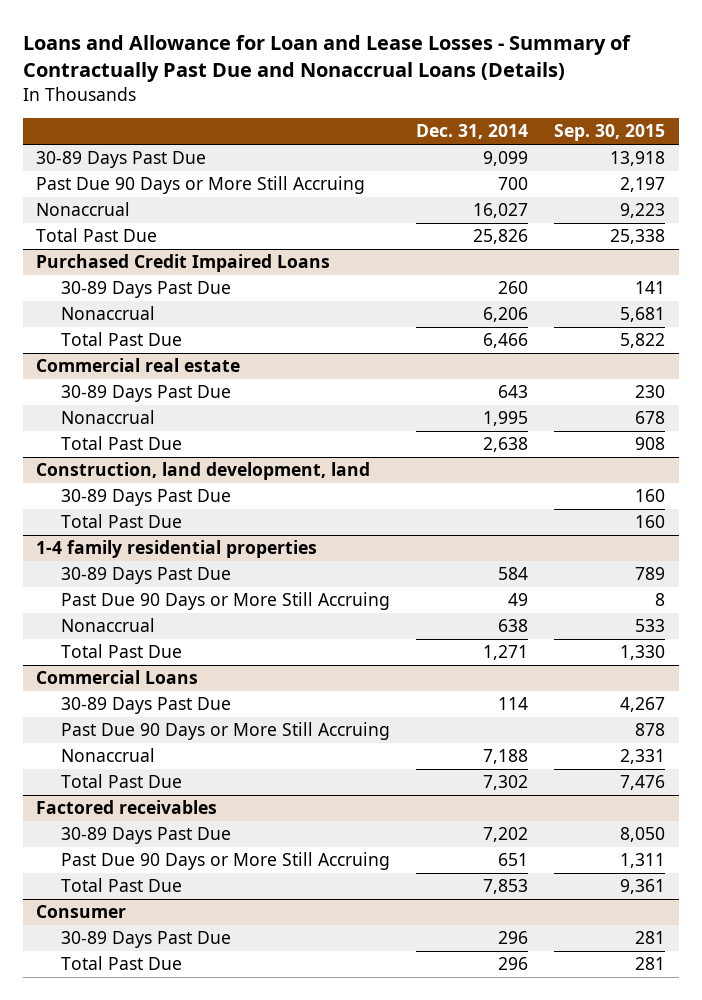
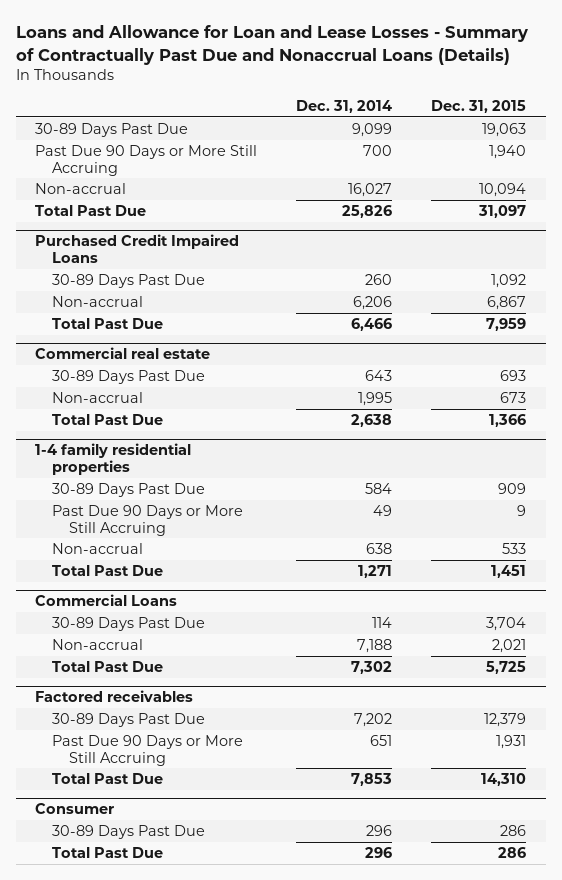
[554,124,666,142] Sep. 30, 2015 -> none
none -> [431,99,527,113] Dec. 31, 2015
[36,202,131,217] Nonaccrual -> [35,182,127,194] Non-accrual
[61,306,156,321] Nonaccrual -> [52,295,144,307] Non-accrual
[61,410,156,425] Nonaccrual -> [52,391,144,403] Non-accrual
[36,462,371,481] Construction, land development, land -> none
[61,489,232,507] 30-89 Days Past Due -> none
[61,514,183,529] Total Past Due -> none
[61,618,156,633] Nonaccrual -> [52,542,144,554] Non-accrual
[61,722,391,741] Past Due 90 Days or More Still Accruing -> none
[61,748,156,763] Nonaccrual -> [52,638,144,650] Non-accrual

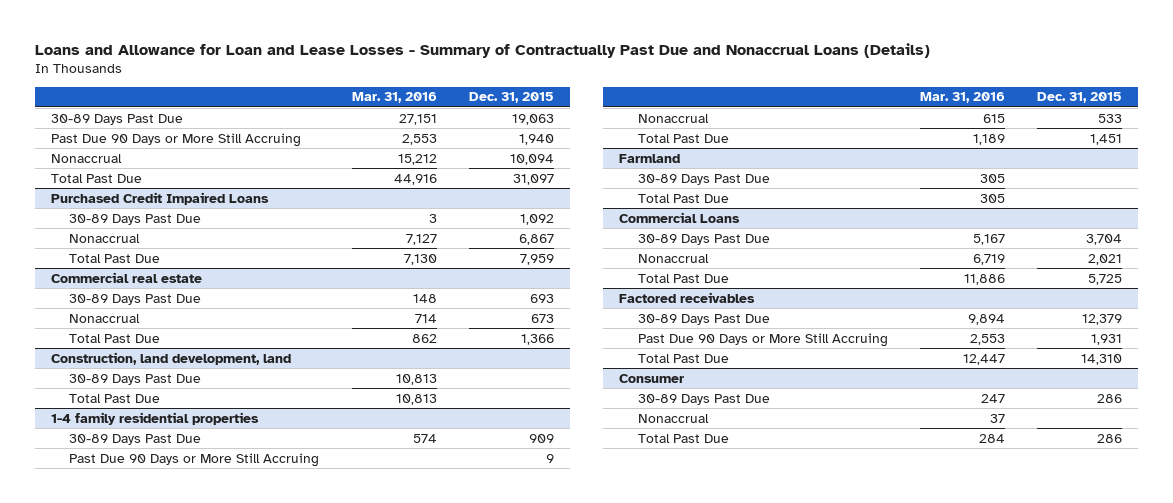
[296,99,393,113] Dec. 31, 2014 -> none
none -> [351,92,437,104] Mar. 31, 2016
[35,182,127,194] Non-accrual -> [50,153,122,163] Nonaccrual
[52,295,144,307] Non-accrual -> [69,233,141,243] Nonaccrual
[52,391,144,403] Non-accrual -> [69,313,141,323] Nonaccrual
none -> [50,351,291,365] Construction, land development, land
none -> [69,373,202,385] 30-89 Days Past Due
none -> [69,393,161,403] Total Past Due
[52,542,144,554] Non-accrual -> [637,113,709,123] Nonaccrual
none -> [619,153,681,163] Farmland
none -> [637,173,770,185] 30-89 Days Past Due
none -> [637,193,729,203] Total Past Due
[52,638,144,650] Non-accrual -> [637,253,709,263] Nonaccrual
none -> [637,413,709,423] Nonaccrual

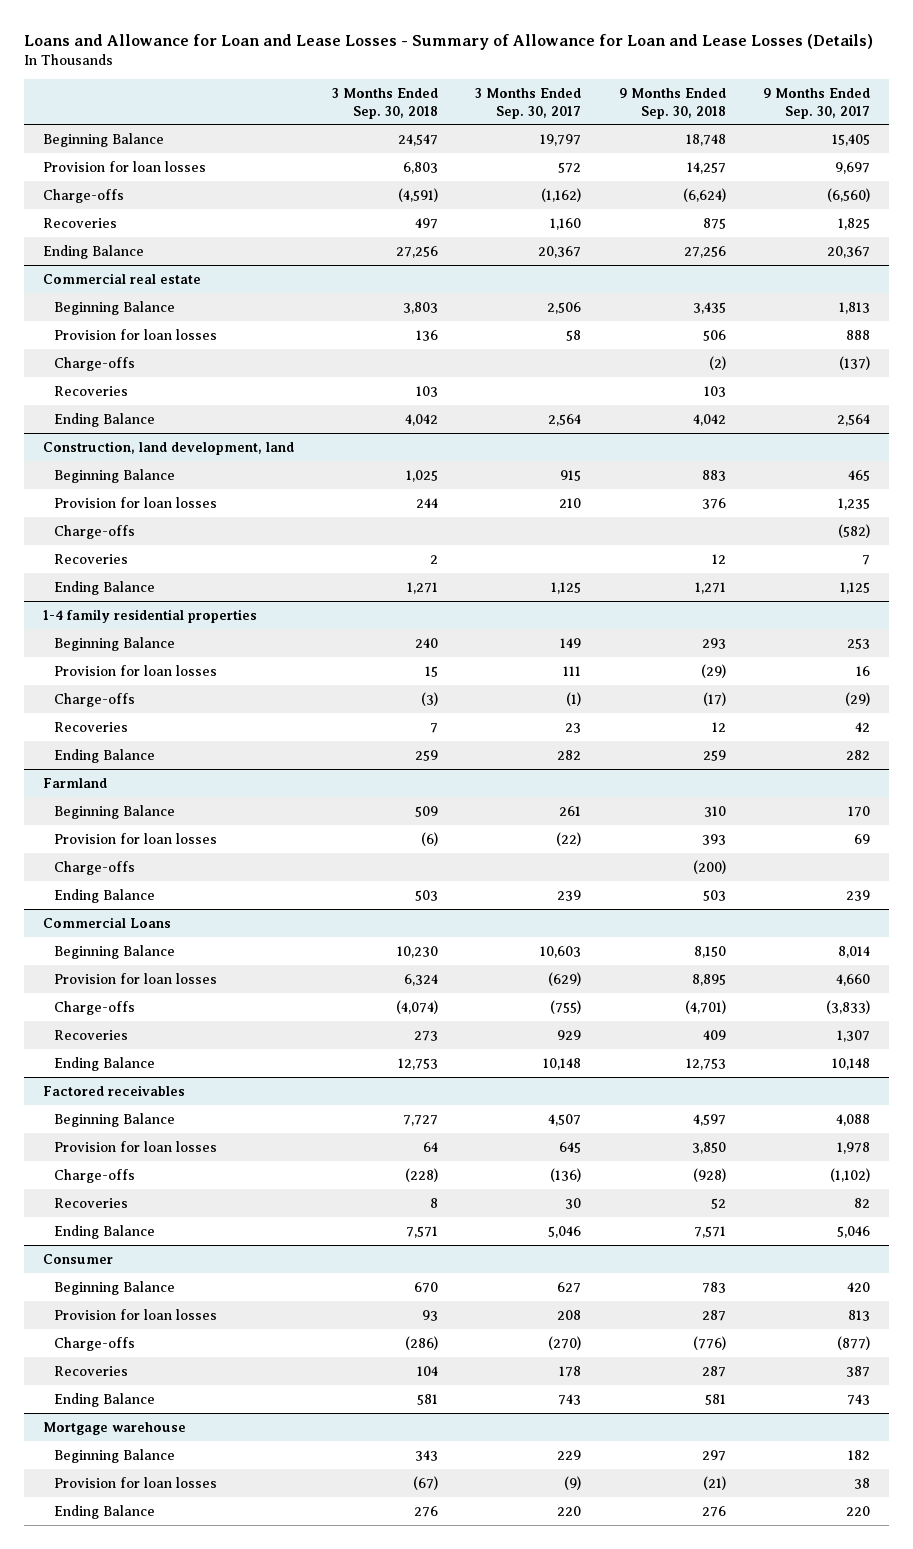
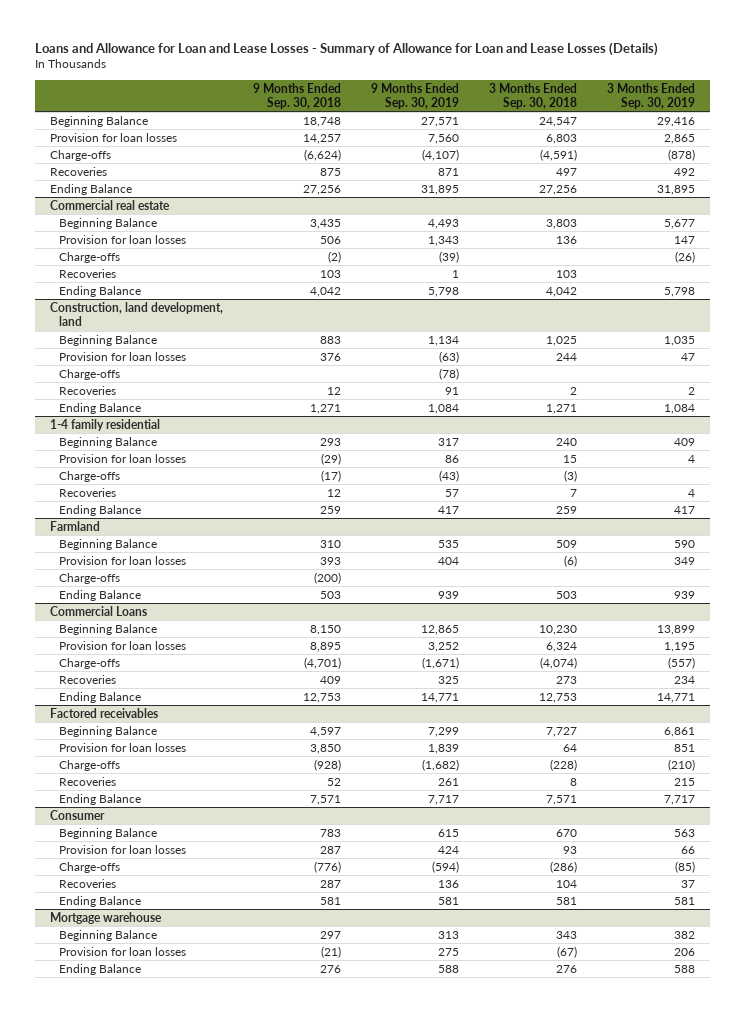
[475,87,582,119] 3 Months Ended Sep. 30, 2017 -> none
[763,87,871,119] 9 Months Ended Sep. 30, 2017 -> none
none -> [371,82,460,109] 9 Months Ended Sep. 30, 2019
none -> [607,82,696,109] 3 Months Ended Sep. 30, 2019
[42,608,257,623] 1-4 family residential properties -> [50,418,161,431] 1-4 family residential

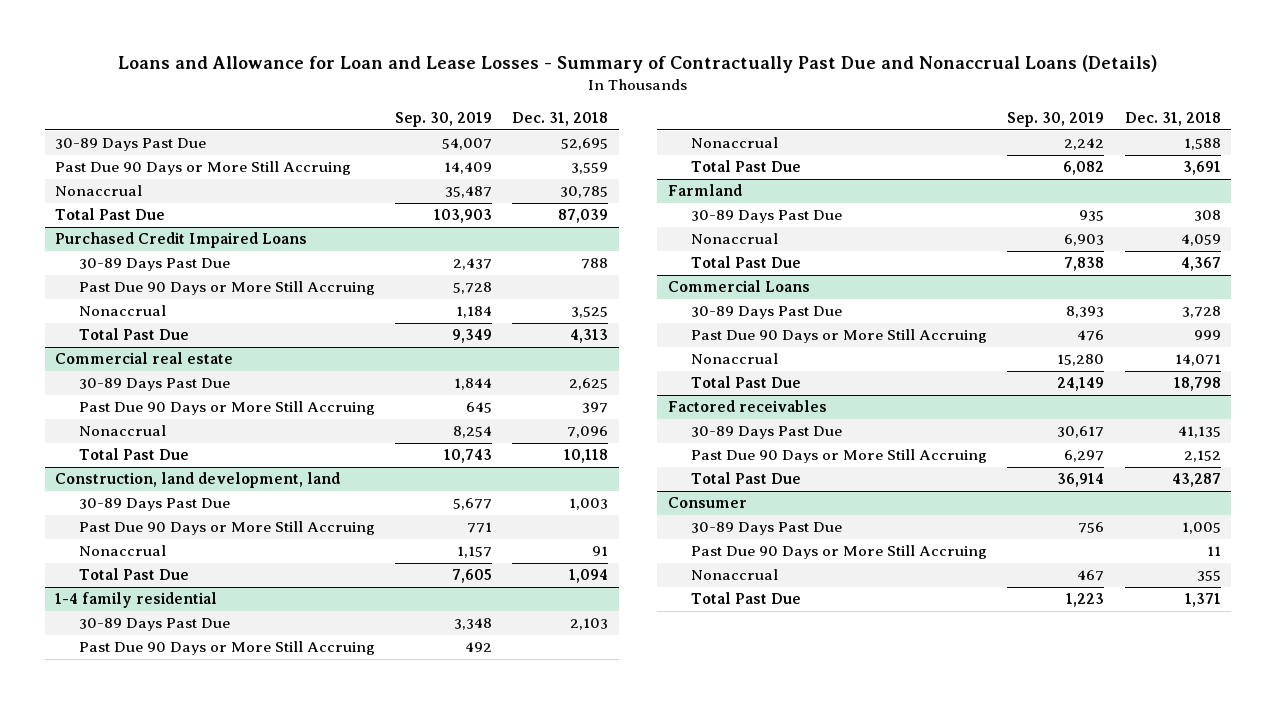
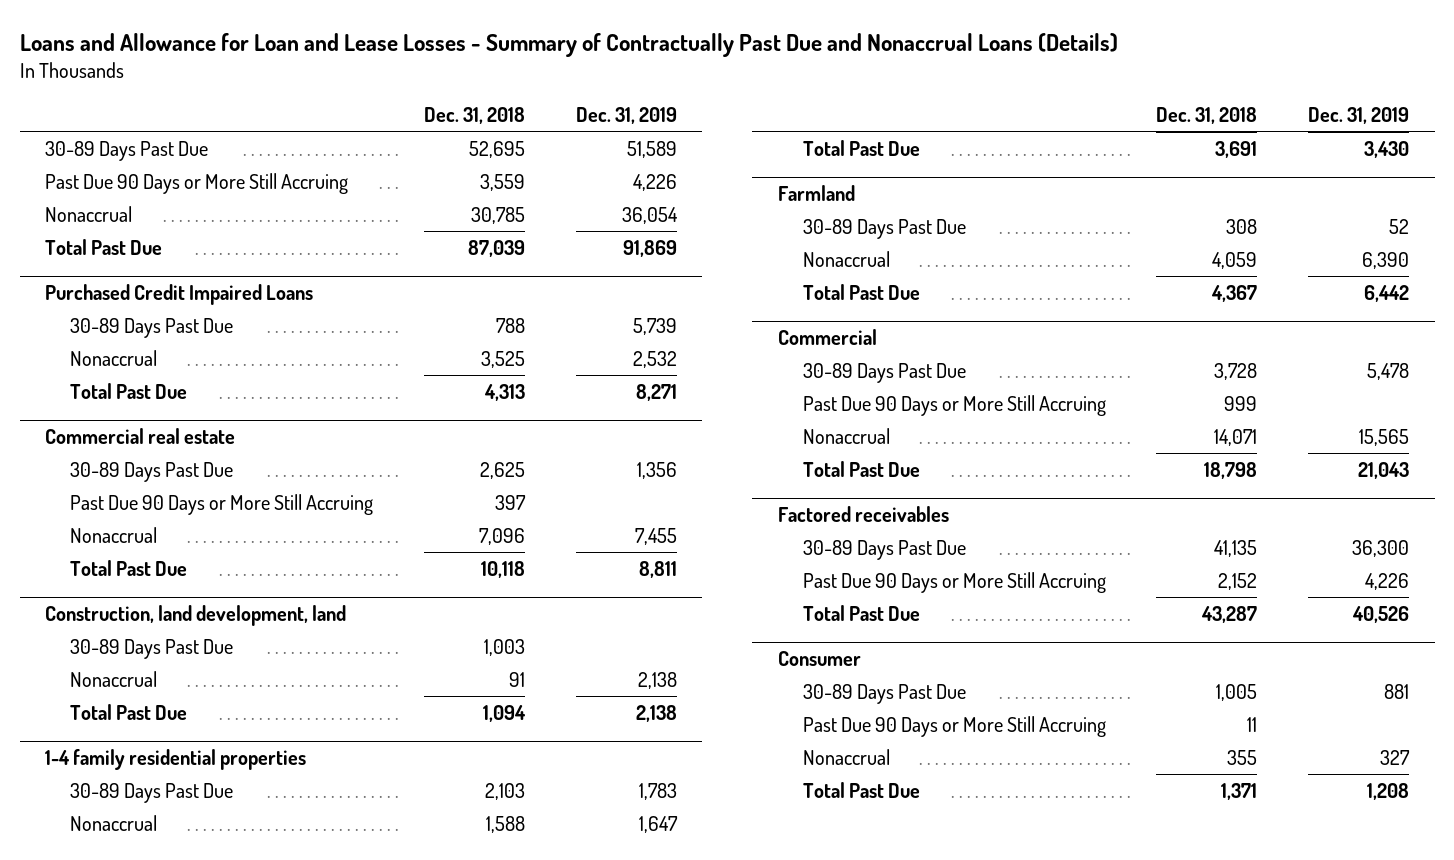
[395,112,493,128] Sep. 30, 2019 -> none
none -> [575,106,677,124] Dec. 31, 2019
[78,281,375,296] Past Due 90 Days or More Still Accruing -> none
[78,521,375,536] Past Due 90 Days or More Still Accruing -> none
[55,592,218,609] 1-4 family residential -> [45,749,307,771] 1-4 family residential properties
[78,641,375,656] Past Due 90 Days or More Still Accruing -> none
[667,280,810,293] Commercial Loans -> [777,329,877,346] Commercial

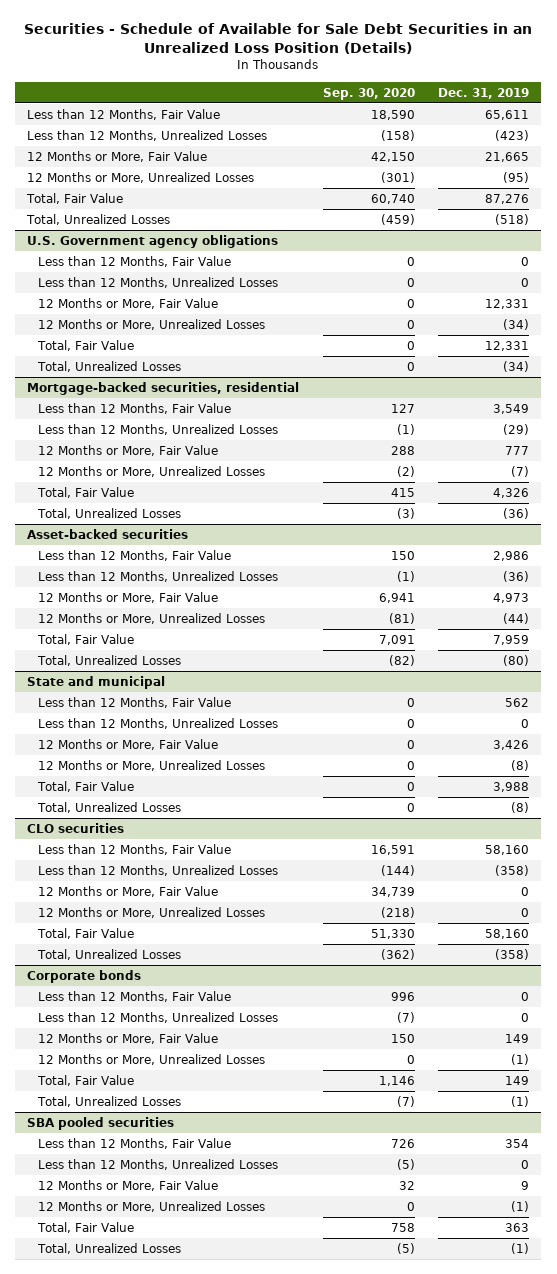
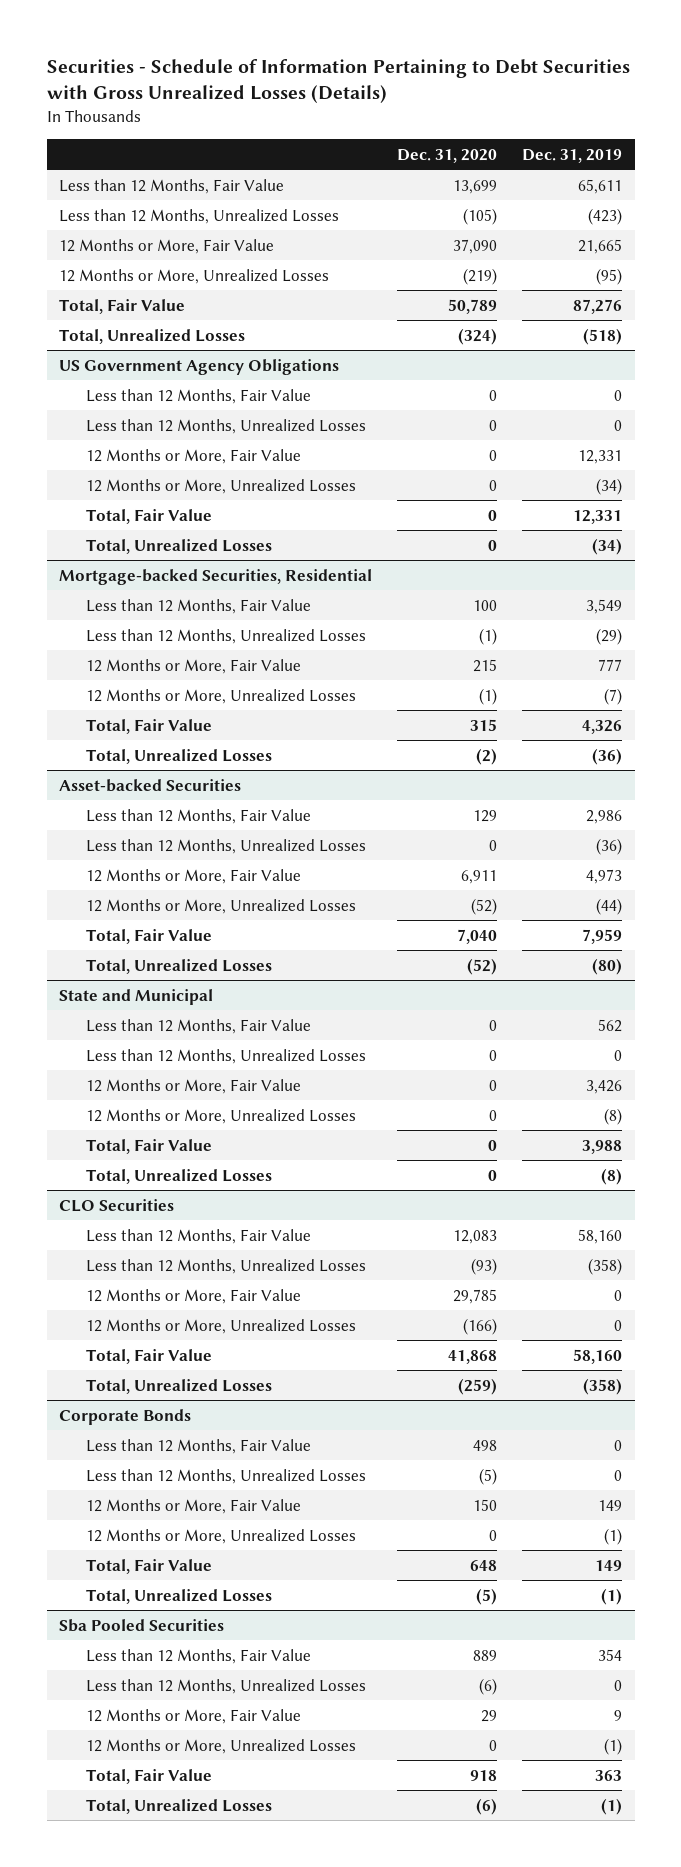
[24,23,533,54] Securities - Schedule of Available for Sale Debt Securities in an Unrealized Loss Position (Details) -> [46,58,630,104] Securities - Schedule of Information Pertaining to Debt Securities with Gross Unrealized Losses (Details)
[322,87,415,100] Sep. 30, 2020 -> none
none -> [397,148,498,163] Dec. 31, 2020
[27,235,279,249] U.S. Government agency obligations -> [59,358,340,375] US Government Agency Obligations
[27,382,300,396] Mortgage-backed securities, residential -> [59,568,373,585] Mortgage-backed Securities, Residential
[27,529,189,540] Asset-backed securities -> [59,778,242,792] Asset-backed Securities
[27,676,166,690] State and municipal -> [59,988,214,1005] State and Municipal
[27,823,125,834] CLO securities -> [59,1198,175,1212] CLO Securities
[27,970,142,984] Corporate bonds -> [59,1408,192,1425] Corporate Bonds
[27,1117,175,1131] SBA pooled securities -> [59,1618,225,1632] Sba Pooled Securities

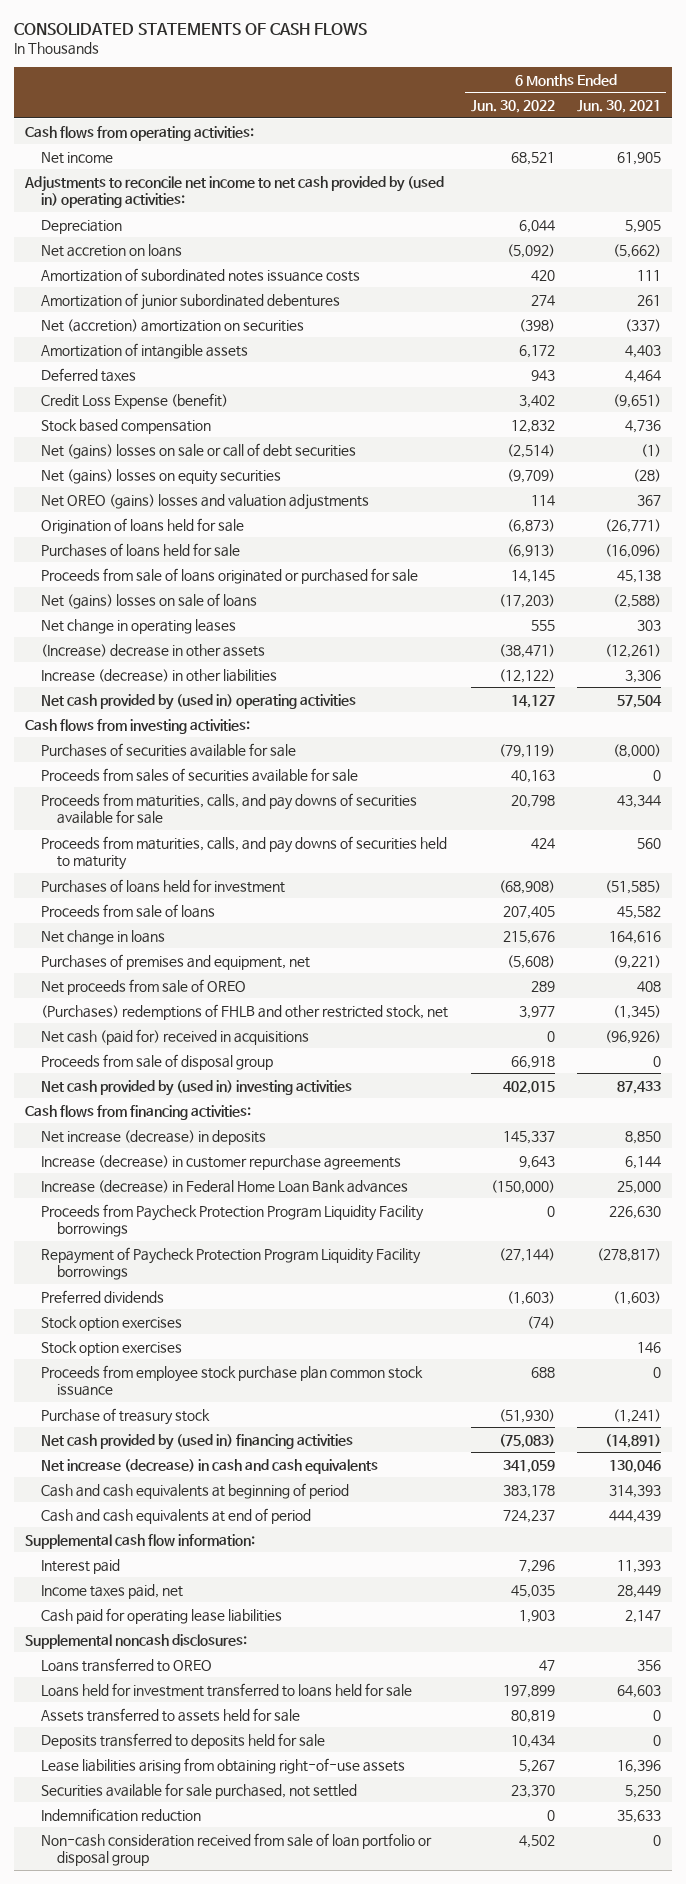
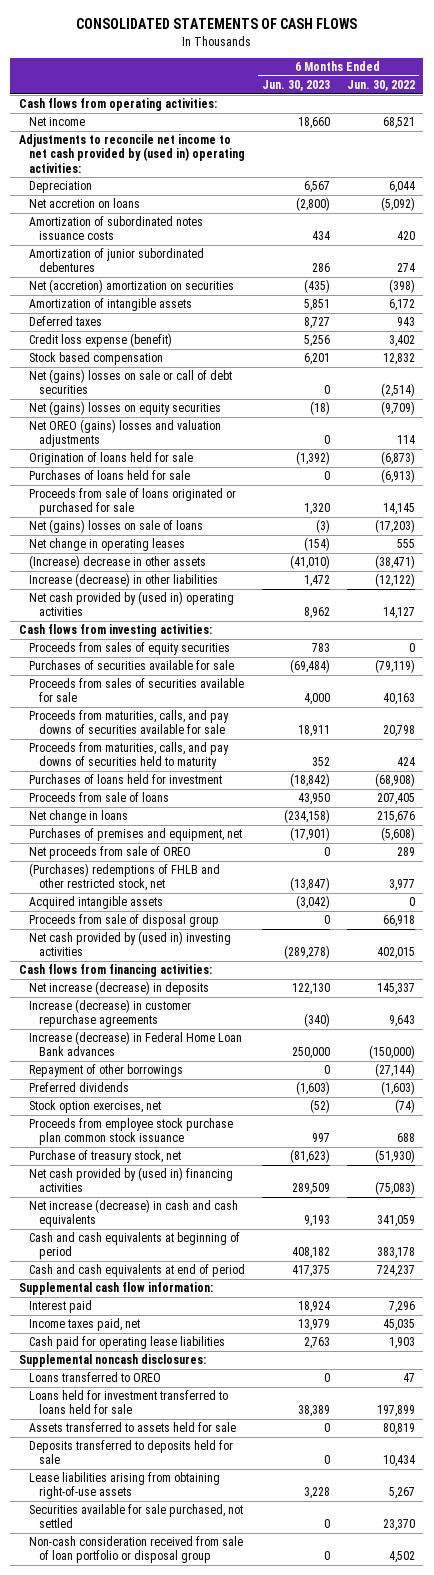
[576,100,661,114] Jun. 30, 2021 -> none
none -> [261,80,330,92] Jun. 30, 2023
[41,392,229,409] Credit Loss Expense (benefit) -> [28,333,172,348] Credit loss expense (benefit)
none -> [28,642,230,656] Proceeds from sales of equity securities
[41,1028,310,1045] Net cash (paid for) received in acquisitions -> none
none -> [28,896,163,910] Acquired intangible assets
[41,1203,425,1237] Proceeds from Paycheck Protection Program Liquidity Facility borrowings -> none
[41,1246,422,1280] Repayment of Paycheck Protection Program Liquidity Facility borrowings -> [28,1064,183,1078] Repayment of other borrowings
[41,1340,183,1356] Stock option exercises -> none
[41,1315,183,1331] Stock option exercises -> [28,1100,161,1114] Stock option exercises, net
[41,1407,211,1425] Purchase of treasury stock -> [28,1150,181,1164] Purchase of treasury stock, net
[41,1807,202,1822] Indemnification reduction -> none

